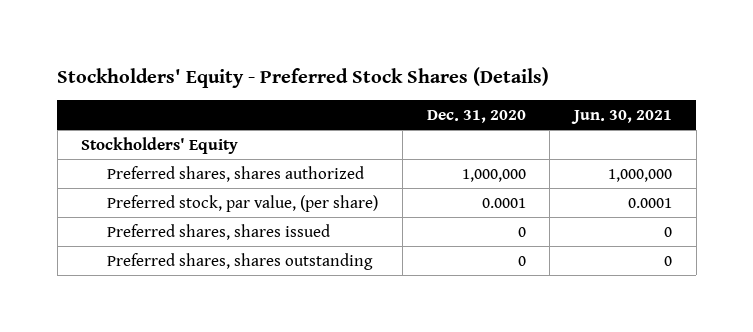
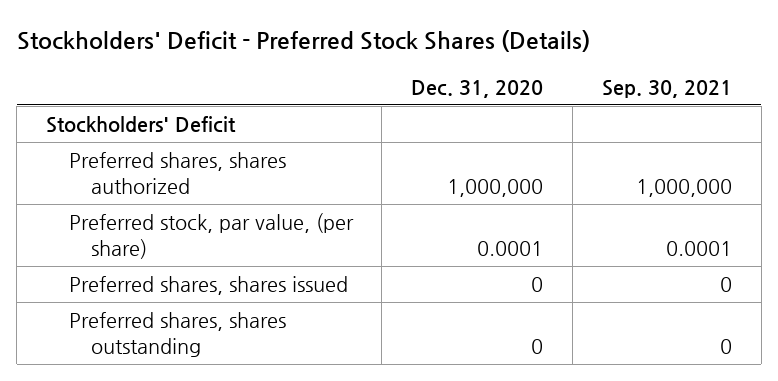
[57,67,550,89] Stockholders' Equity - Preferred Stock Shares (Details) -> [16,30,590,53] Stockholders' Deficit - Preferred Stock Shares (Details)
[571,110,673,125] Jun. 30, 2021 -> none
none -> [602,79,733,98] Sep. 30, 2021
[81,136,239,154] Stockholders' Equity -> [46,116,237,134] Stockholders' Deficit

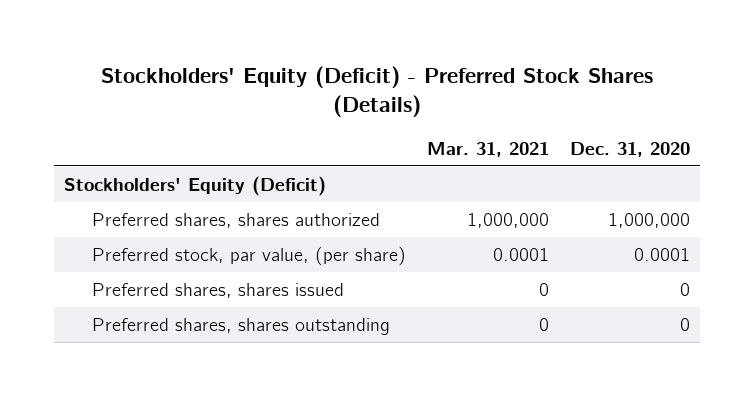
[16,30,590,53] Stockholders' Deficit - Preferred Stock Shares (Details) -> [100,65,653,117] Stockholders' Equity (Deficit) - Preferred Stock Shares (Details)
[602,79,733,98] Sep. 30, 2021 -> none
none -> [426,141,549,157] Mar. 31, 2021
[46,116,237,134] Stockholders' Deficit -> [64,176,327,197] Stockholders' Equity (Deficit)

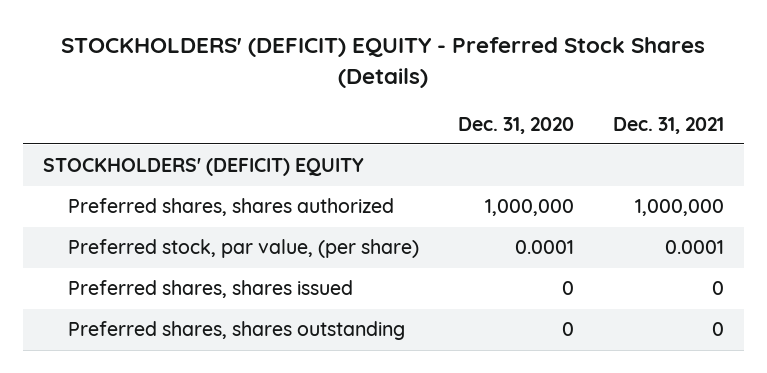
[100,65,653,117] Stockholders' Equity (Deficit) - Preferred Stock Shares (Details) -> [61,37,706,88] STOCKHOLDERS' (DEFICIT) EQUITY - Preferred Stock Shares (Details)
[426,141,549,157] Mar. 31, 2021 -> none
none -> [613,116,725,134] Dec. 31, 2021
[64,176,327,197] Stockholders' Equity (Deficit) -> [42,158,364,177] STOCKHOLDERS' (DEFICIT) EQUITY

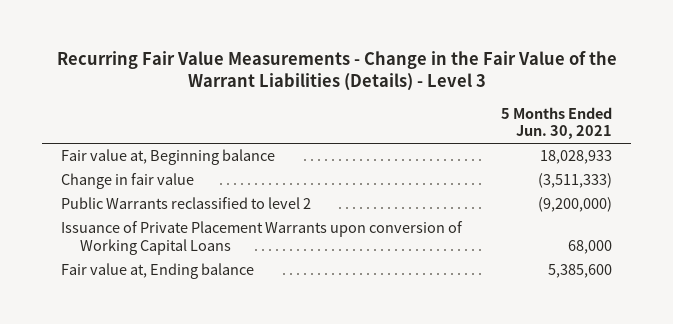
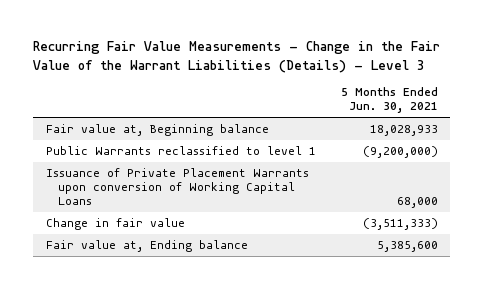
[61,197,312,210] Public Warrants reclassified to level 2 -> [45,146,316,156] Public Warrants reclassified to level 1
[61,173,195,190] Change in fair value -> [45,218,185,231] Change in fair value

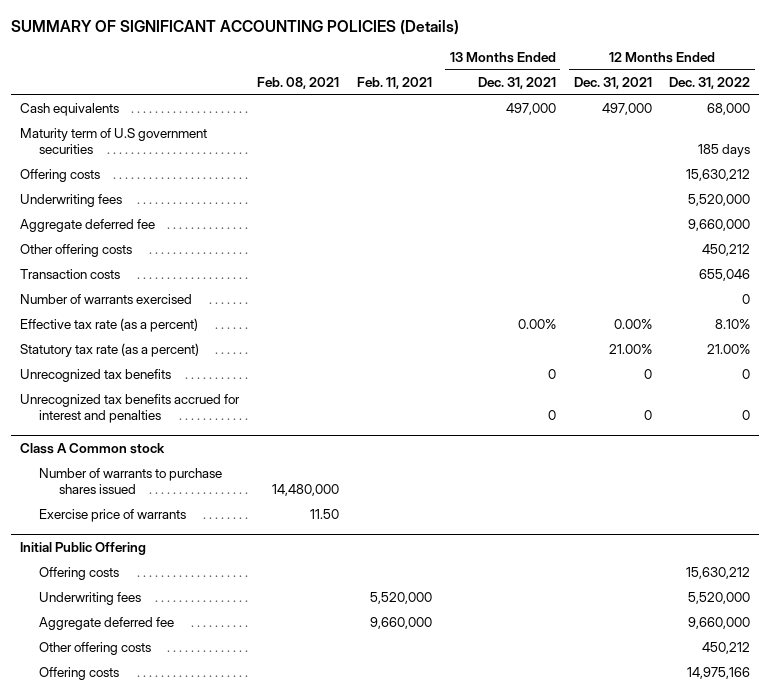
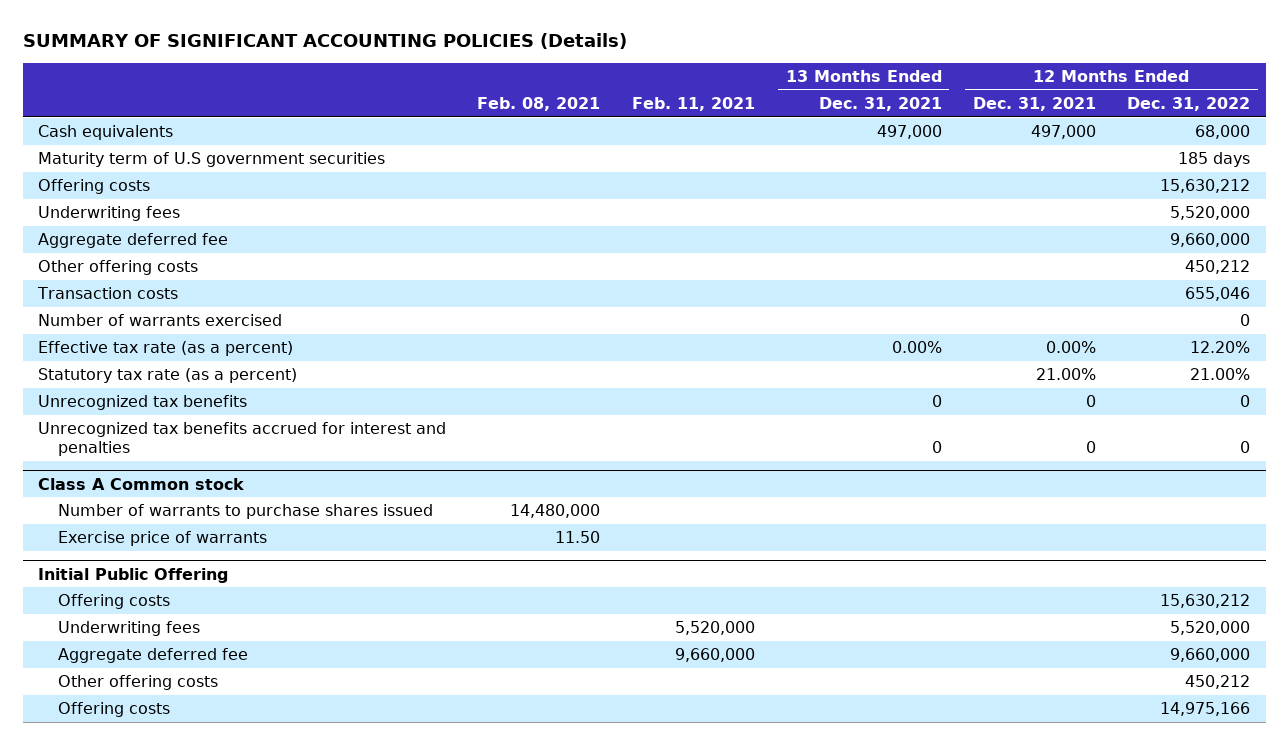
[715,319,751,330] 8.10% -> [1190,341,1251,354] 12.20%

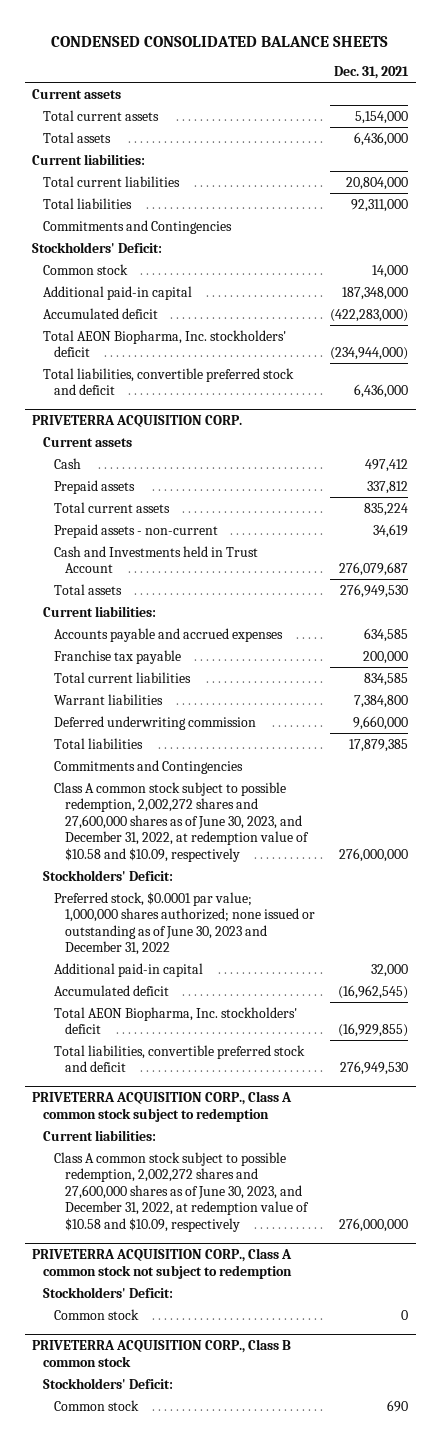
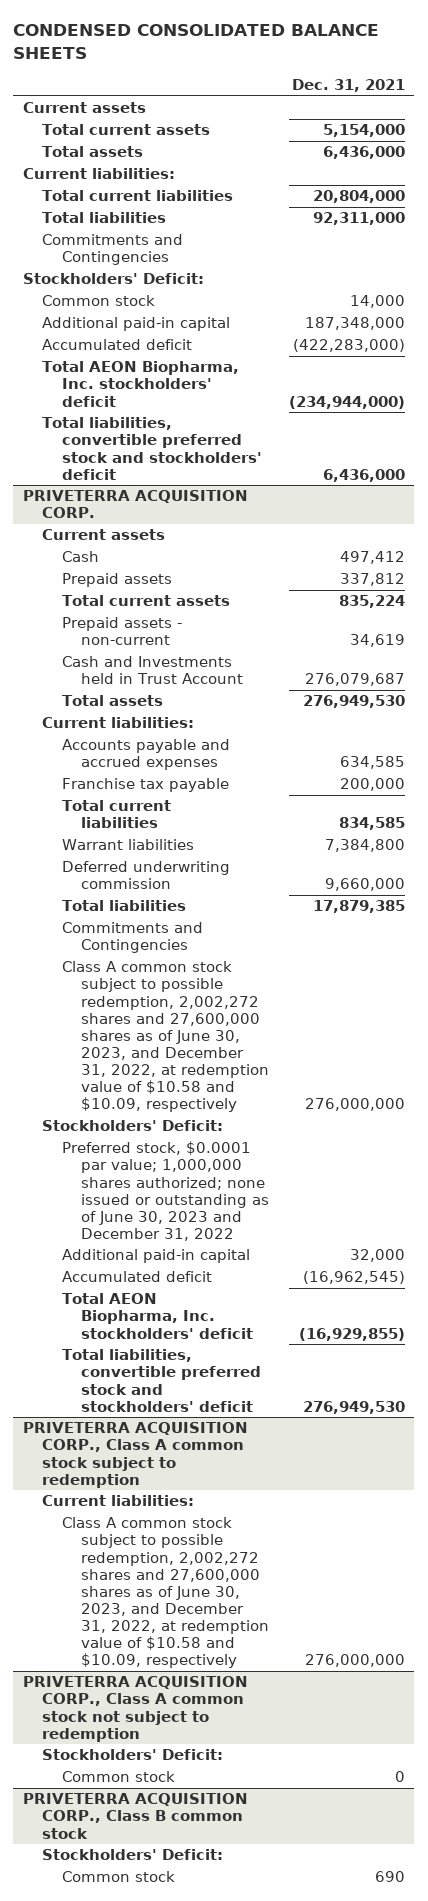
[43,367,295,396] Total liabilities, convertible preferred stock and deficit -> [42,417,262,480] Total liabilities, convertible preferred stock and stockholders' deficit
[54,1044,306,1073] Total liabilities, convertible preferred stock and deficit -> [61,1349,262,1412] Total liabilities, convertible preferred stock and stockholders' deficit

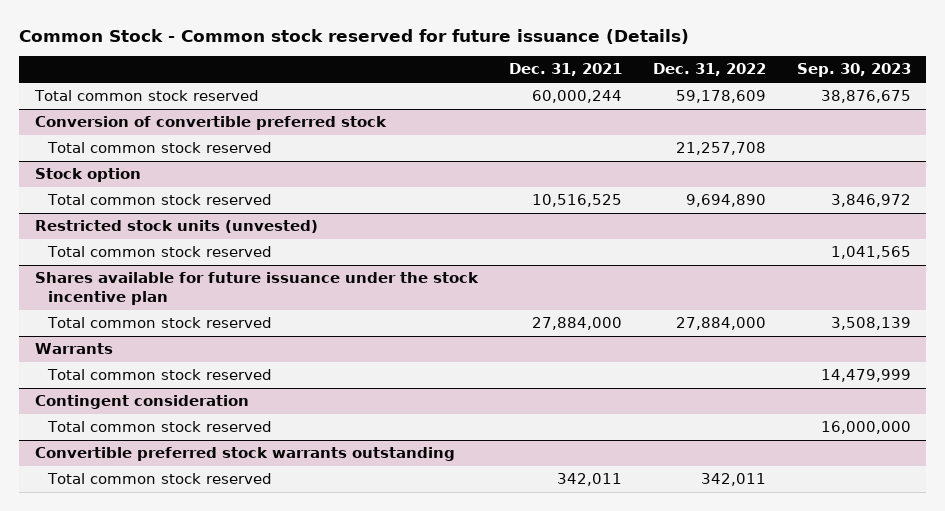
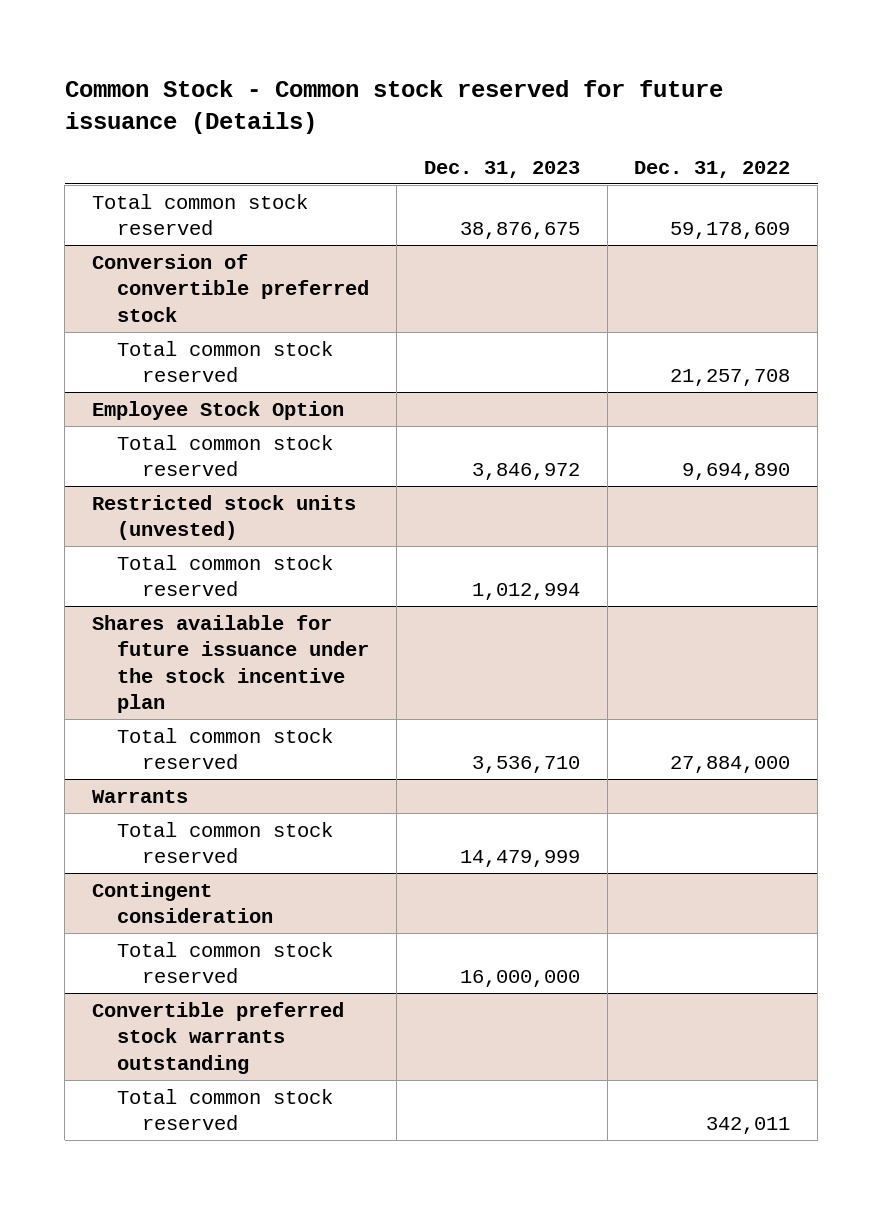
[508,63,622,77] Dec. 31, 2021 -> none
[796,63,911,78] Sep. 30, 2023 -> none
none -> [423,160,580,178] Dec. 31, 2023
[34,168,141,183] Stock option -> [92,400,345,420] Employee Stock Option

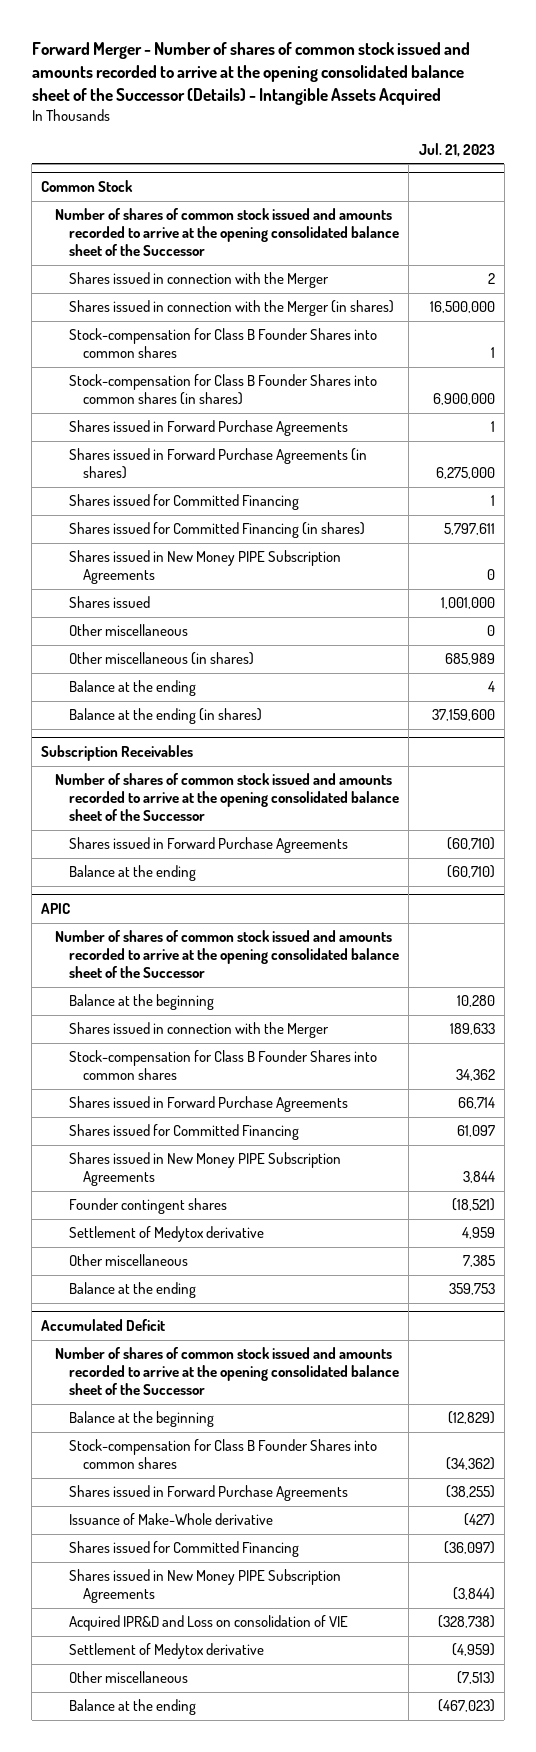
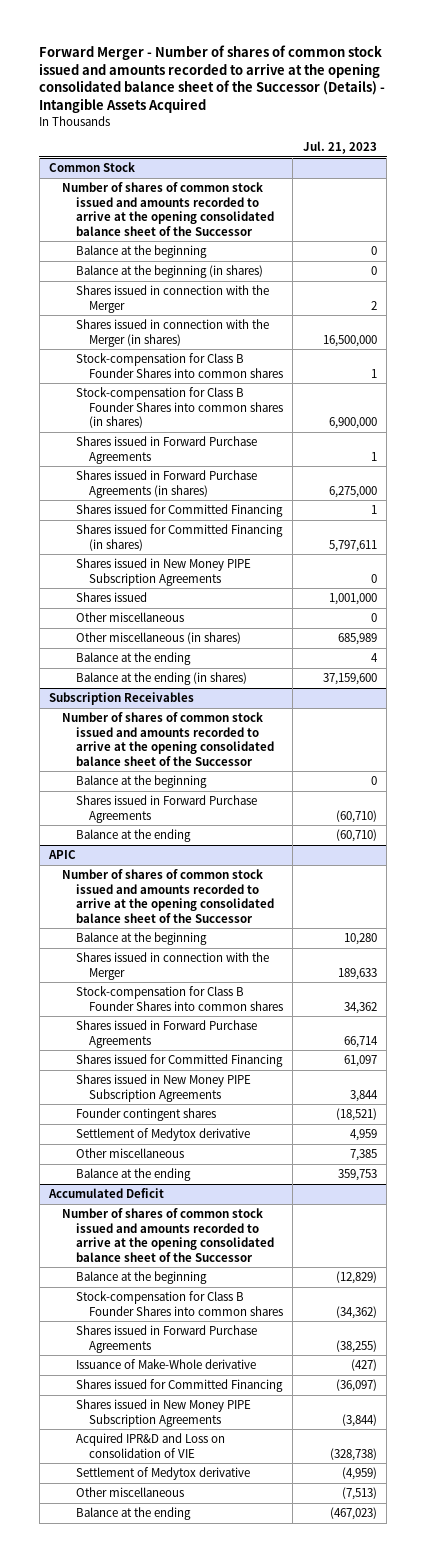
none -> [75,245,207,259] Balance at the beginning
none -> [75,265,263,279] Balance at the beginning (in shares)
none -> [75,775,207,789] Balance at the beginning

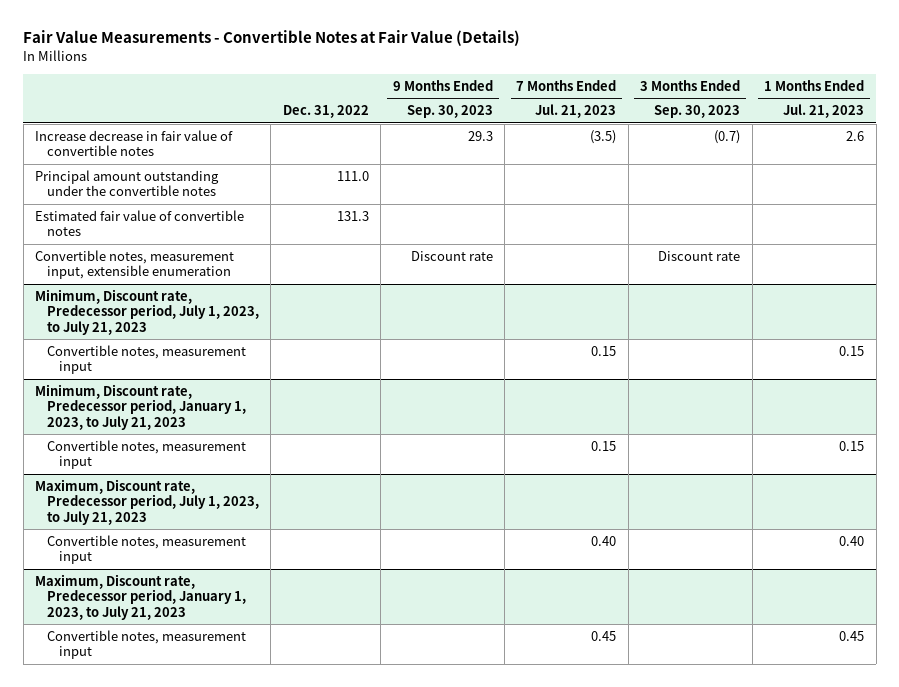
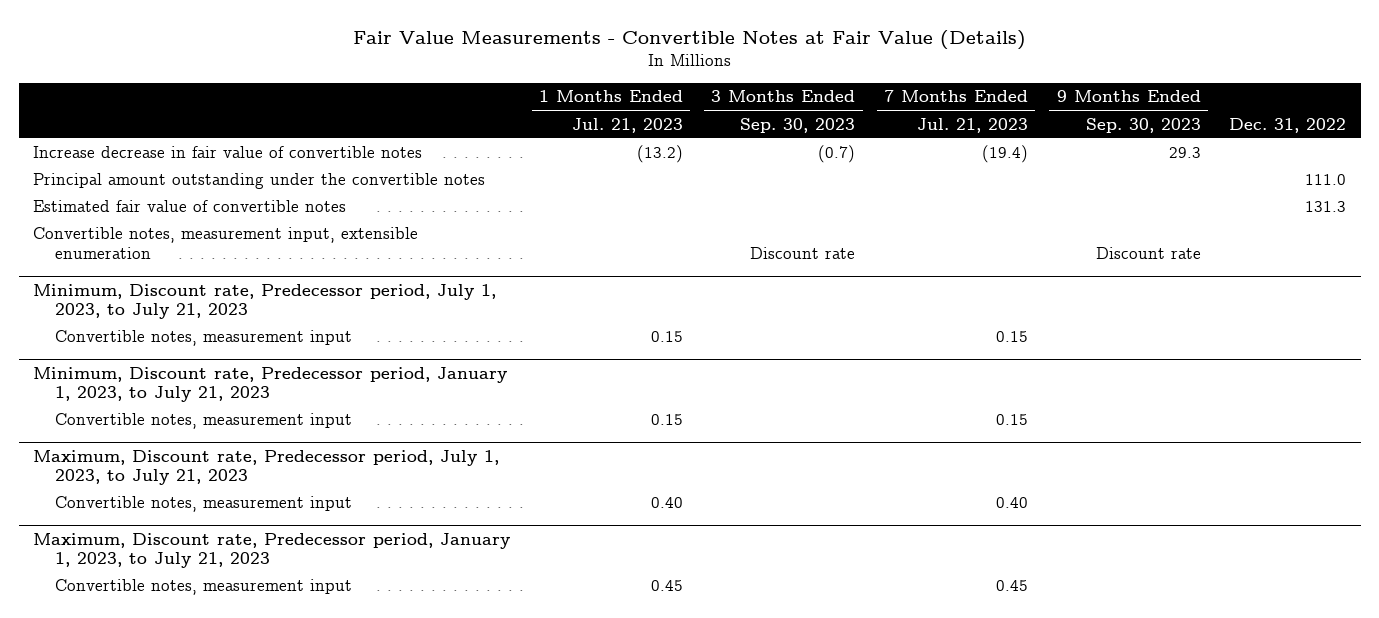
[590,129,617,144] (3.5) -> [981,145,1028,164] (19.4)
[846,130,865,141] 2.6 -> [636,145,683,164] (13.2)

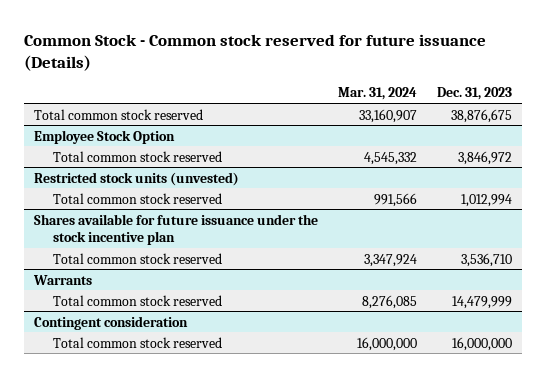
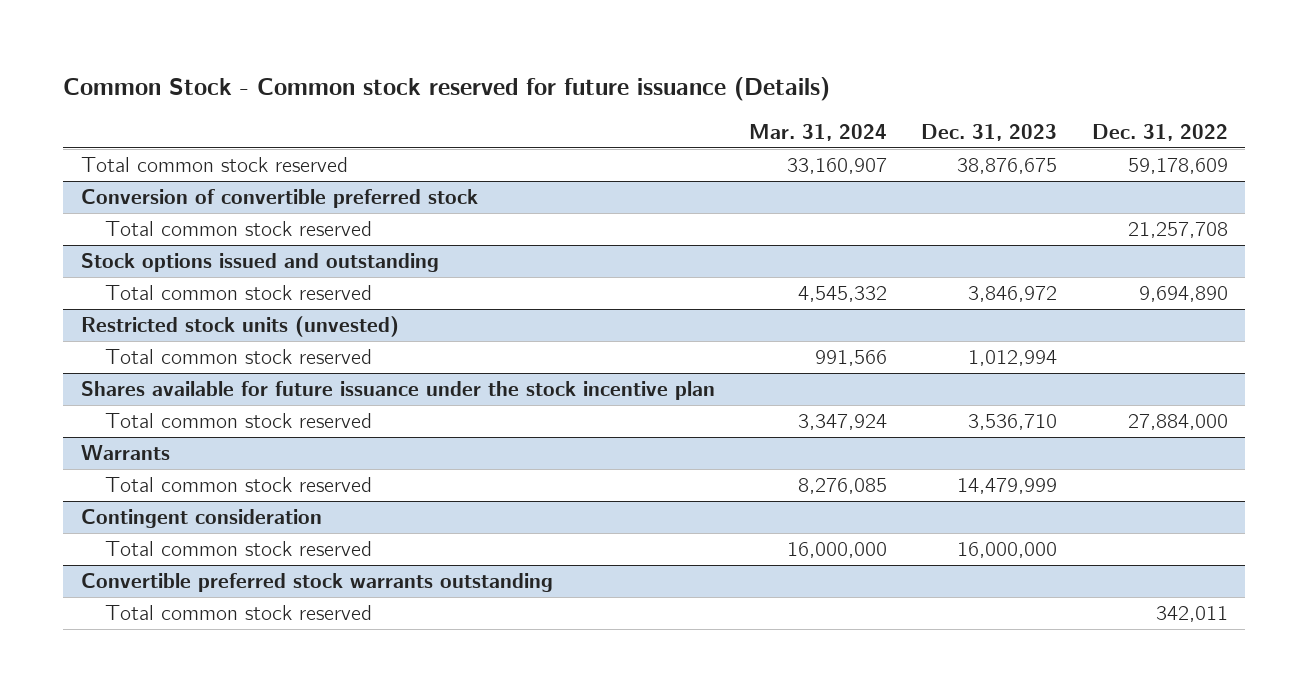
none -> [1091,123,1228,141] Dec. 31, 2022
none -> [80,189,478,209] Conversion of convertible preferred stock
none -> [104,221,372,237] Total common stock reserved
[33,129,175,144] Employee Stock Option -> [80,253,439,273] Stock options issued and outstanding
none -> [80,573,553,593] Convertible preferred stock warrants outstanding
none -> [104,605,372,621] Total common stock reserved

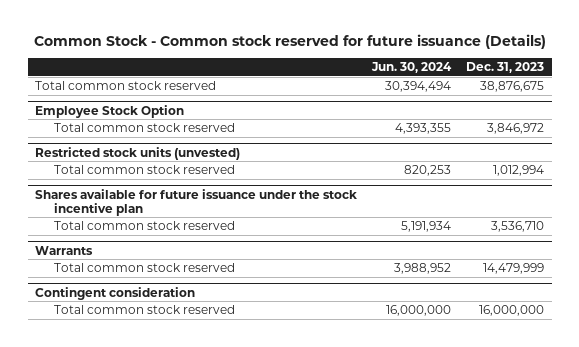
[749,123,888,141] Mar. 31, 2024 -> none
[1091,123,1228,141] Dec. 31, 2022 -> none
none -> [371,62,453,74] Jun. 30, 2024
[80,189,478,209] Conversion of convertible preferred stock -> none
[104,221,372,237] Total common stock reserved -> none
[80,253,439,273] Stock options issued and outstanding -> [35,104,185,118] Employee Stock Option
[80,573,553,593] Convertible preferred stock warrants outstanding -> none
[104,605,372,621] Total common stock reserved -> none

